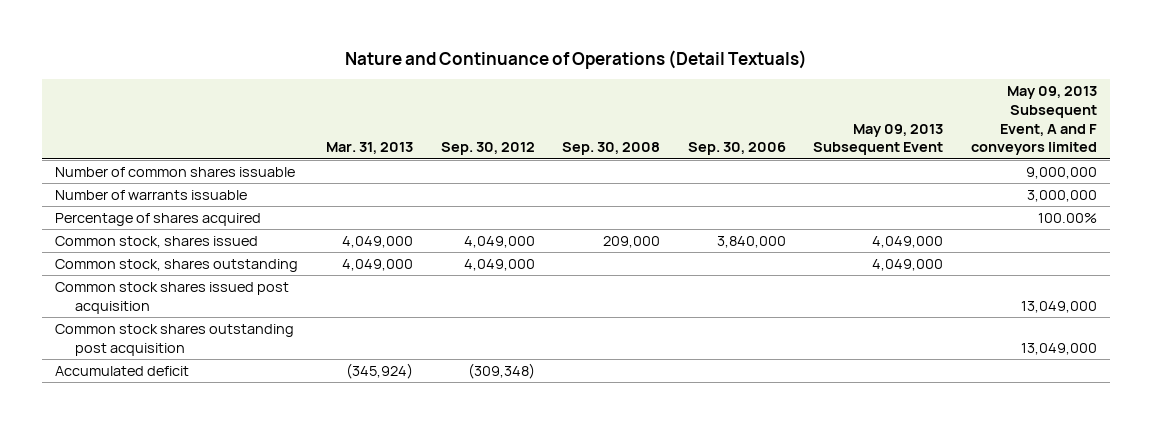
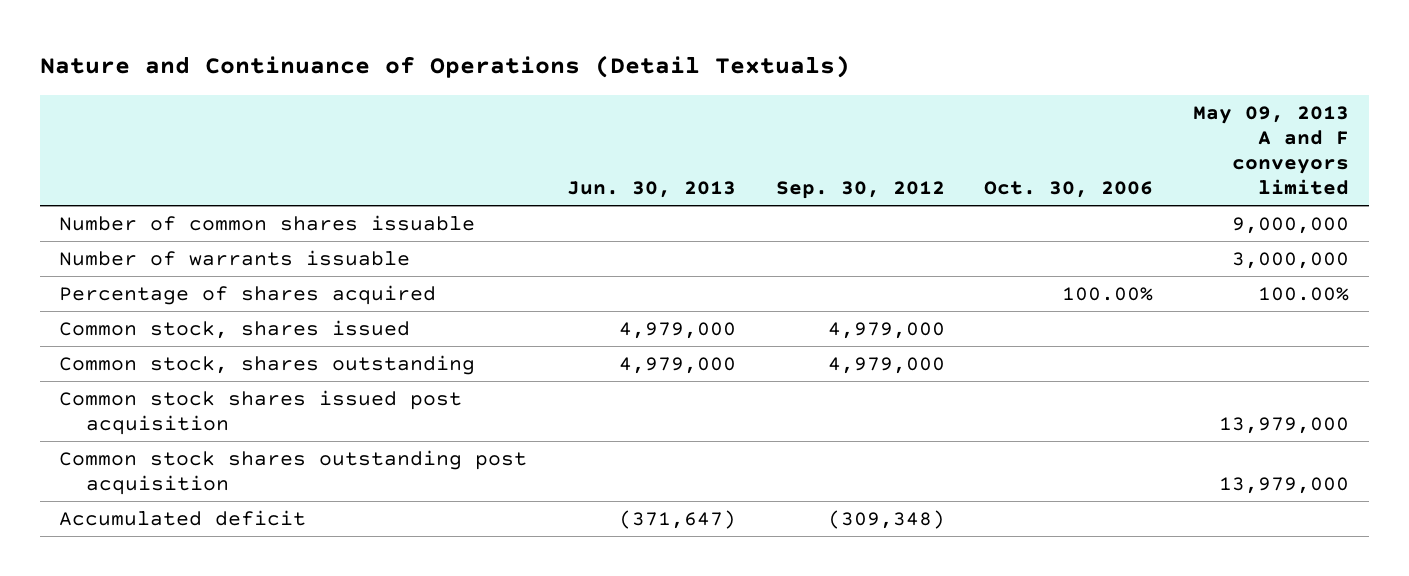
[325,142,413,155] Mar. 31, 2013 -> none
[562,142,661,156] Sep. 30, 2008 -> none
[687,142,786,156] Sep. 30, 2006 -> none
[813,123,944,156] May 09, 2013 Subsequent Event -> none
[970,86,1097,156] May 09, 2013 Subsequent Event, A and F conveyors limited -> none
none -> [567,181,737,199] Jun. 30, 2013
none -> [984,181,1154,199] Oct. 30, 2006
none -> [1193,105,1350,196] May 09, 2013 A and F conveyors limited
[463,235,535,248] 4,049,000 -> [827,321,945,339] 4,979,000
[463,258,535,271] 4,049,000 -> [827,356,945,374] 4,979,000

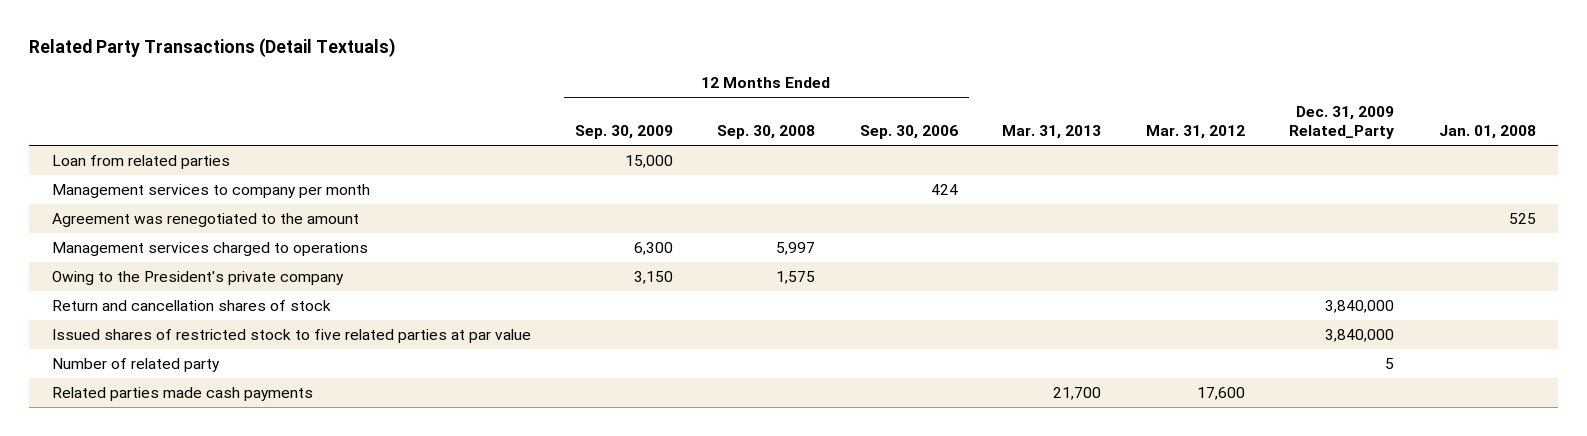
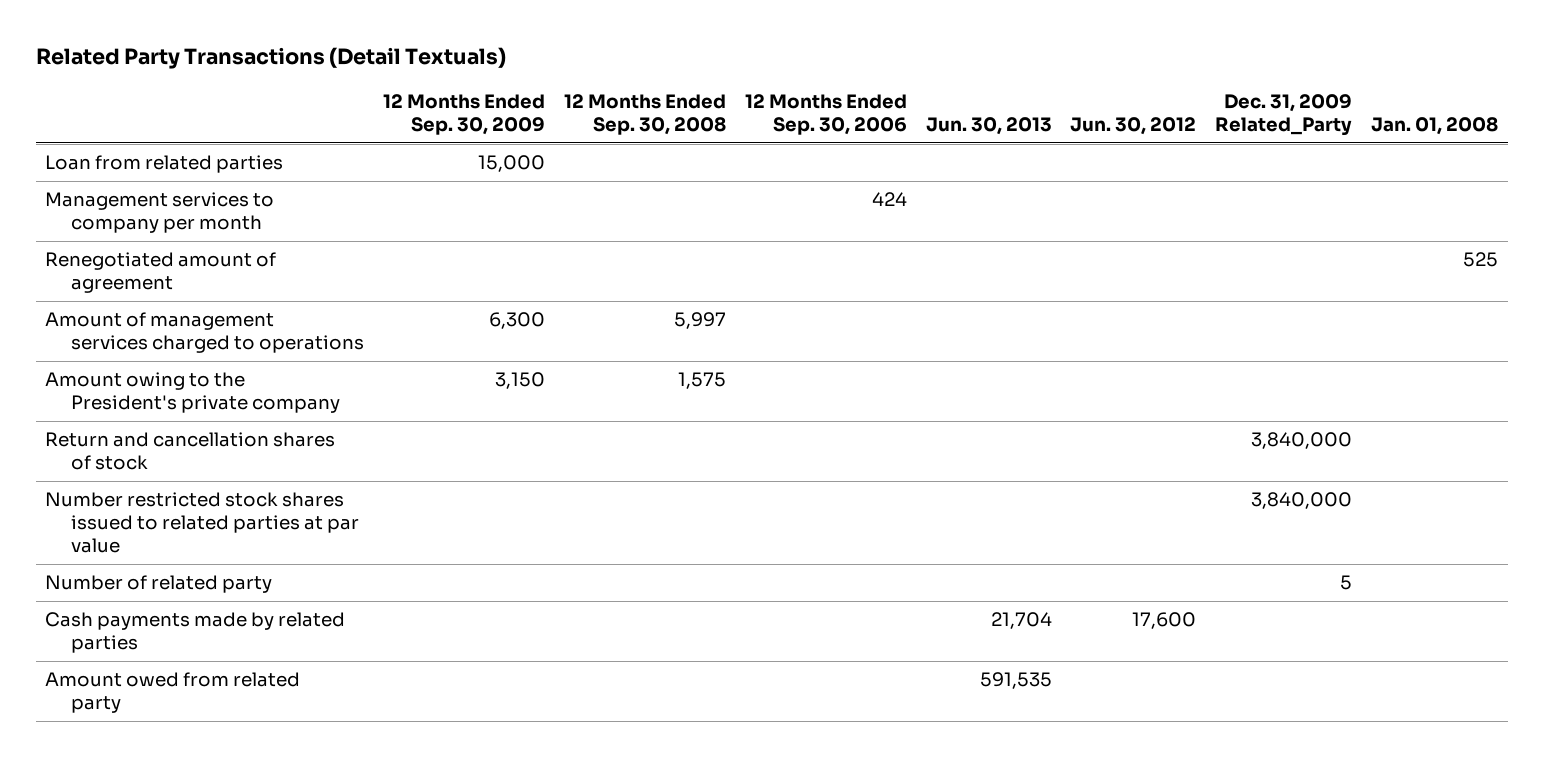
[1002,125,1102,140] Mar. 31, 2013 -> none
[1145,125,1245,140] Mar. 31, 2012 -> none
none -> [925,116,1052,135] Jun. 30, 2013
none -> [1070,116,1197,135] Jun. 30, 2012
[51,212,359,227] Agreement was renegotiated to the amount -> [45,252,277,294] Renegotiated amount of agreement
[51,241,368,256] Management services charged to operations -> [45,312,365,354] Amount of management services charged to operations
[51,270,344,285] Owing to the President's private company -> [45,372,341,414] Amount owing to the President's private company
[51,328,531,343] Issued shares of restricted stock to five related parties at par value -> [45,492,360,553] Number restricted stock shares issued to related parties at par value
[51,386,313,401] Related parties made cash payments -> [45,612,346,654] Cash payments made by related parties
none -> [45,672,301,714] Amount owed from related party

